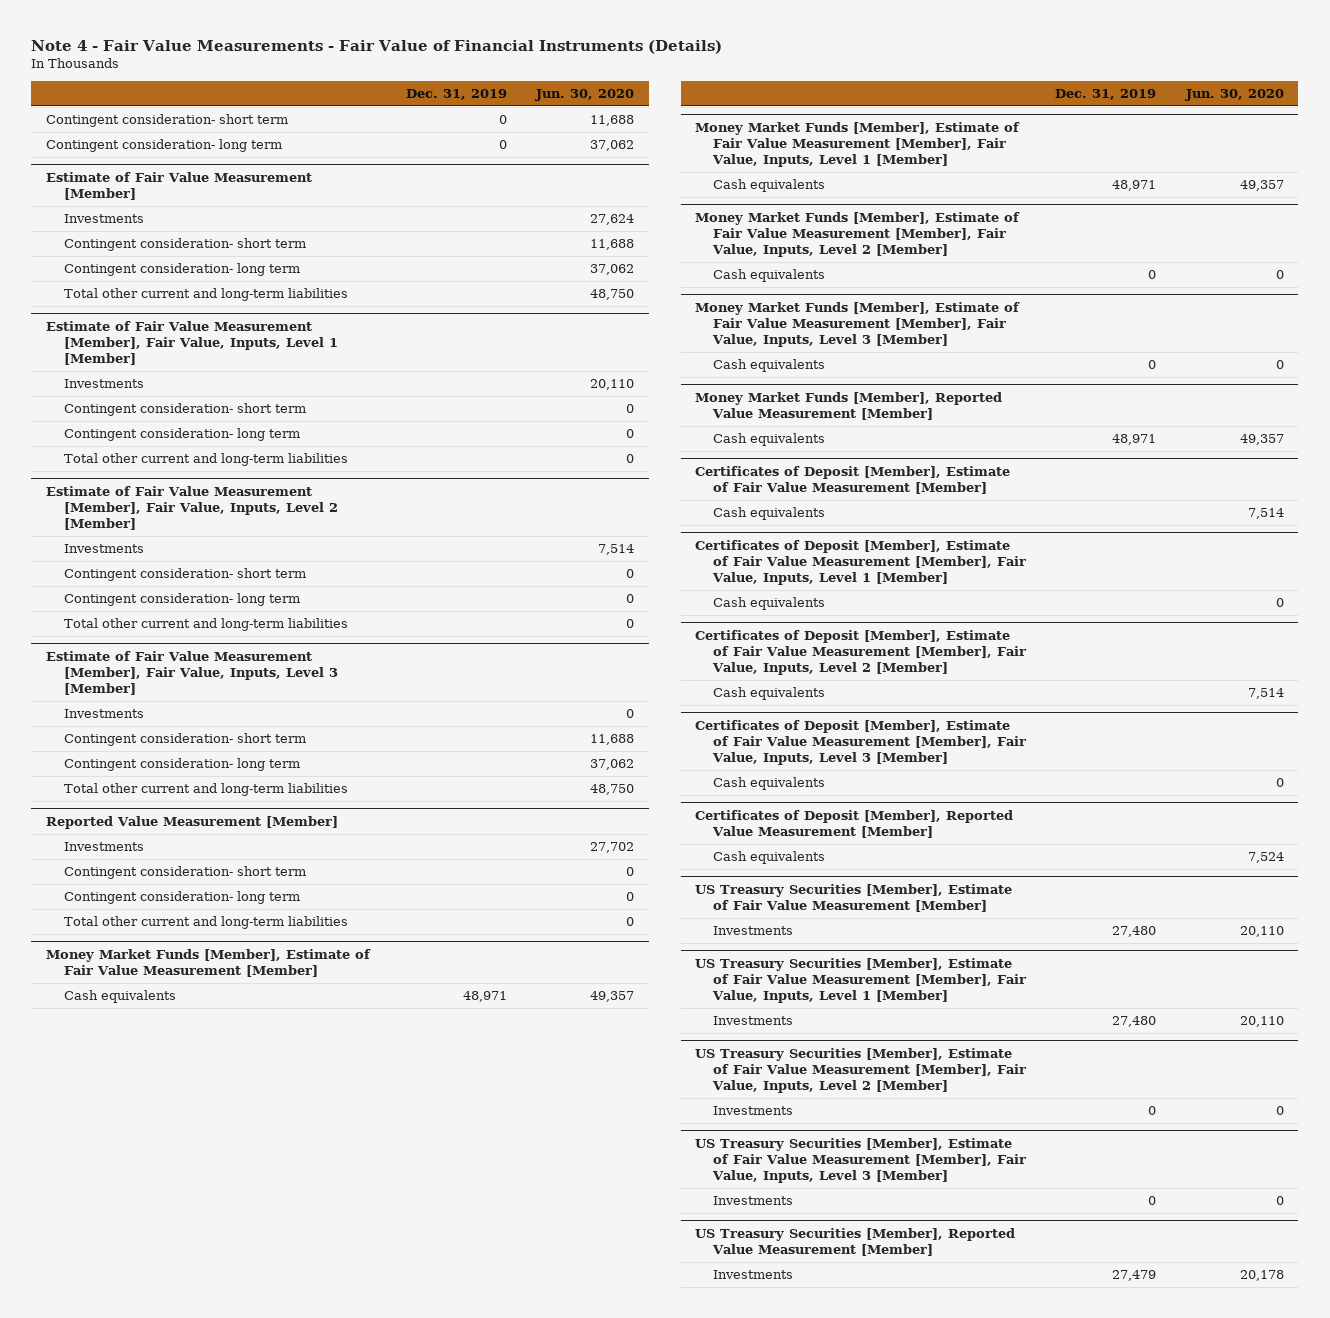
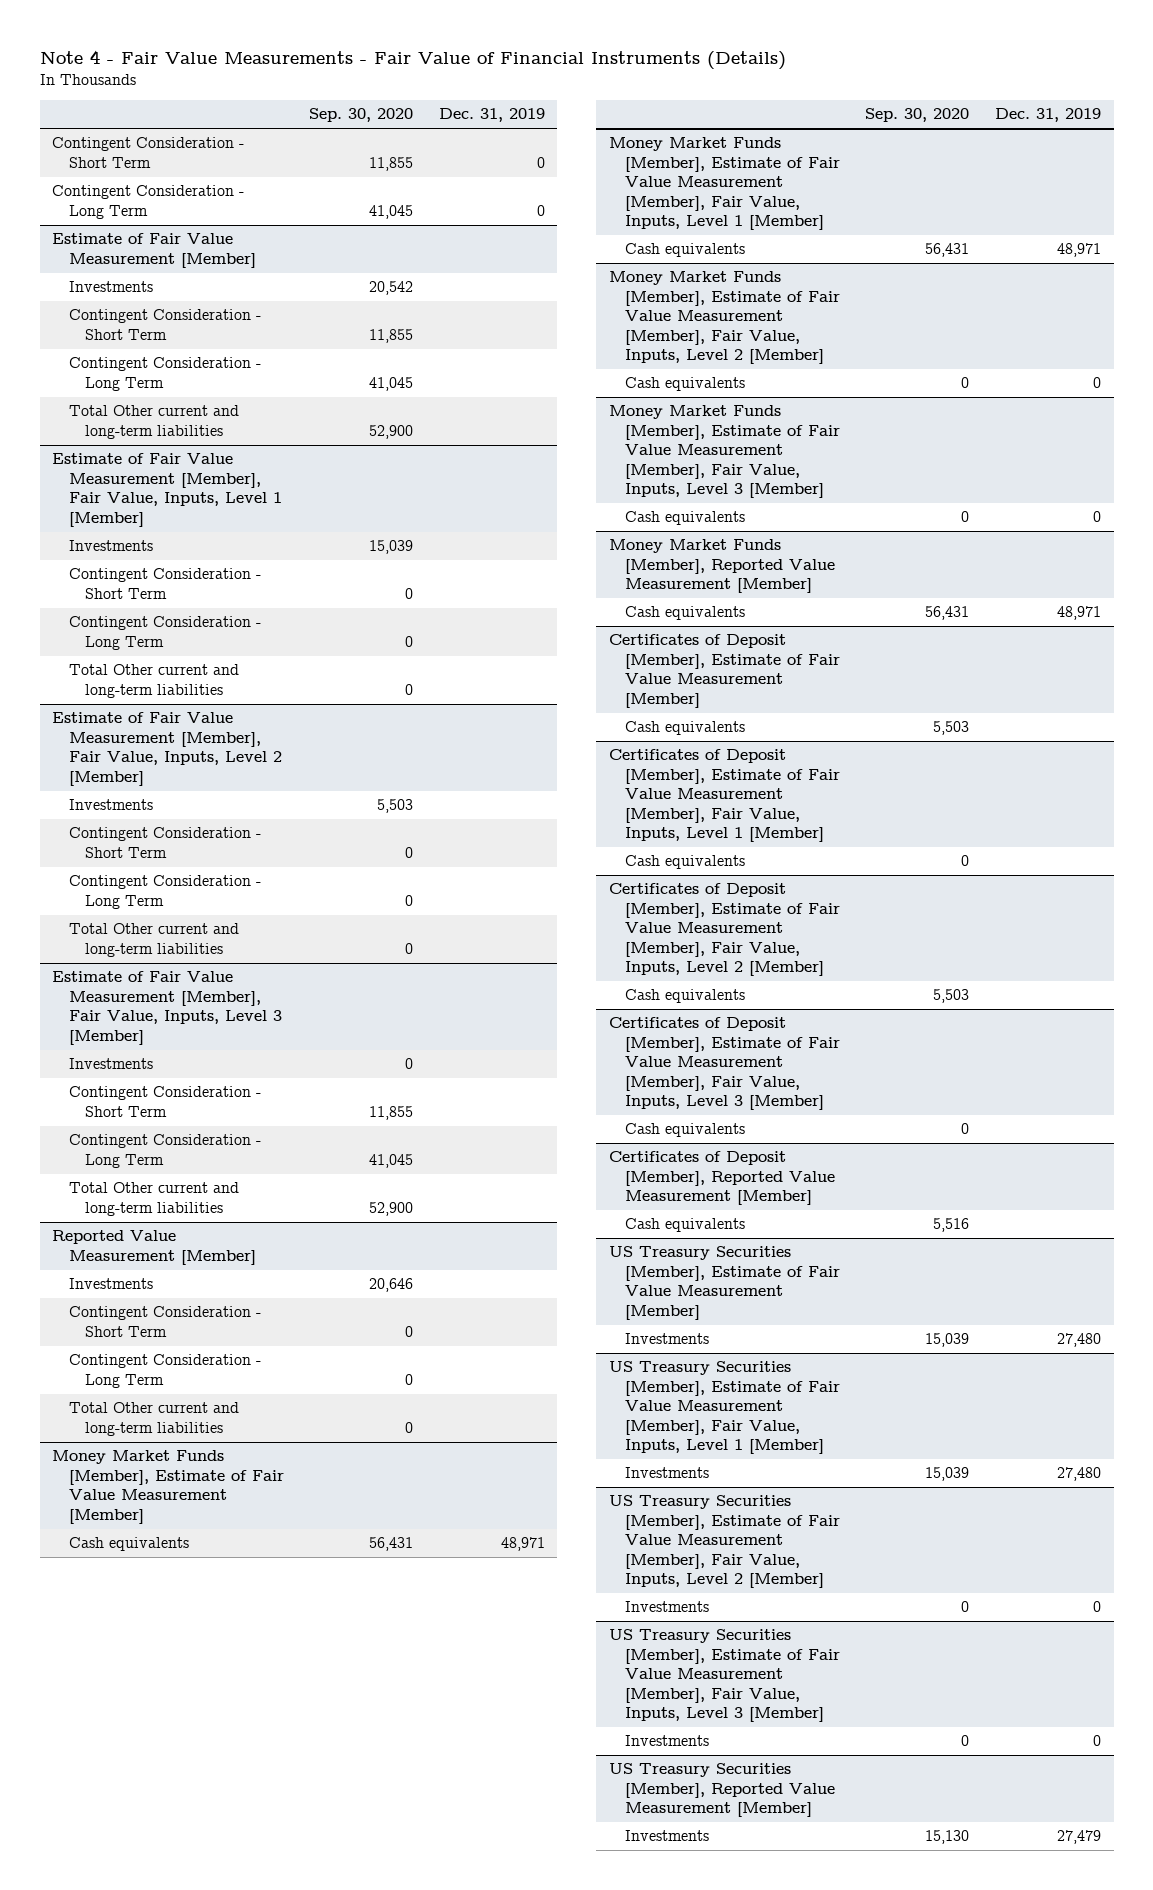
[535,88,635,101] Jun. 30, 2020 -> none
none -> [309,108,414,123] Sep. 30, 2020
[46,114,289,128] Contingent consideration- short term -> [52,137,245,168] Contingent Consideration - Short Term
[46,139,283,153] Contingent consideration- long term -> [52,185,245,219] Contingent Consideration - Long Term
[63,238,306,252] Contingent consideration- short term -> [68,309,261,340] Contingent Consideration - Short Term
[63,263,300,277] Contingent consideration- long term -> [68,357,261,391] Contingent Consideration - Long Term
[63,288,348,302] Total other current and long-term liabilities -> [68,405,239,439] Total Other current and long-term liabilities
[63,403,306,417] Contingent consideration- short term -> [68,568,261,599] Contingent Consideration - Short Term
[63,428,300,442] Contingent consideration- long term -> [68,616,261,650] Contingent Consideration - Long Term
[63,453,348,467] Total other current and long-term liabilities -> [68,664,239,698] Total Other current and long-term liabilities
[63,568,306,582] Contingent consideration- short term -> [68,827,261,858] Contingent Consideration - Short Term
[63,593,300,607] Contingent consideration- long term -> [68,875,261,909] Contingent Consideration - Long Term
[63,618,348,632] Total other current and long-term liabilities -> [68,923,239,957] Total Other current and long-term liabilities
[63,733,306,747] Contingent consideration- short term -> [68,1086,261,1117] Contingent Consideration - Short Term
[63,758,300,772] Contingent consideration- long term -> [68,1134,261,1168] Contingent Consideration - Long Term
[63,783,348,797] Total other current and long-term liabilities -> [68,1182,239,1216] Total Other current and long-term liabilities
[63,866,306,880] Contingent consideration- short term -> [68,1306,261,1337] Contingent Consideration - Short Term
[63,891,300,905] Contingent consideration- long term -> [68,1354,261,1388] Contingent Consideration - Long Term
[63,916,348,930] Total other current and long-term liabilities -> [68,1402,239,1436] Total Other current and long-term liabilities

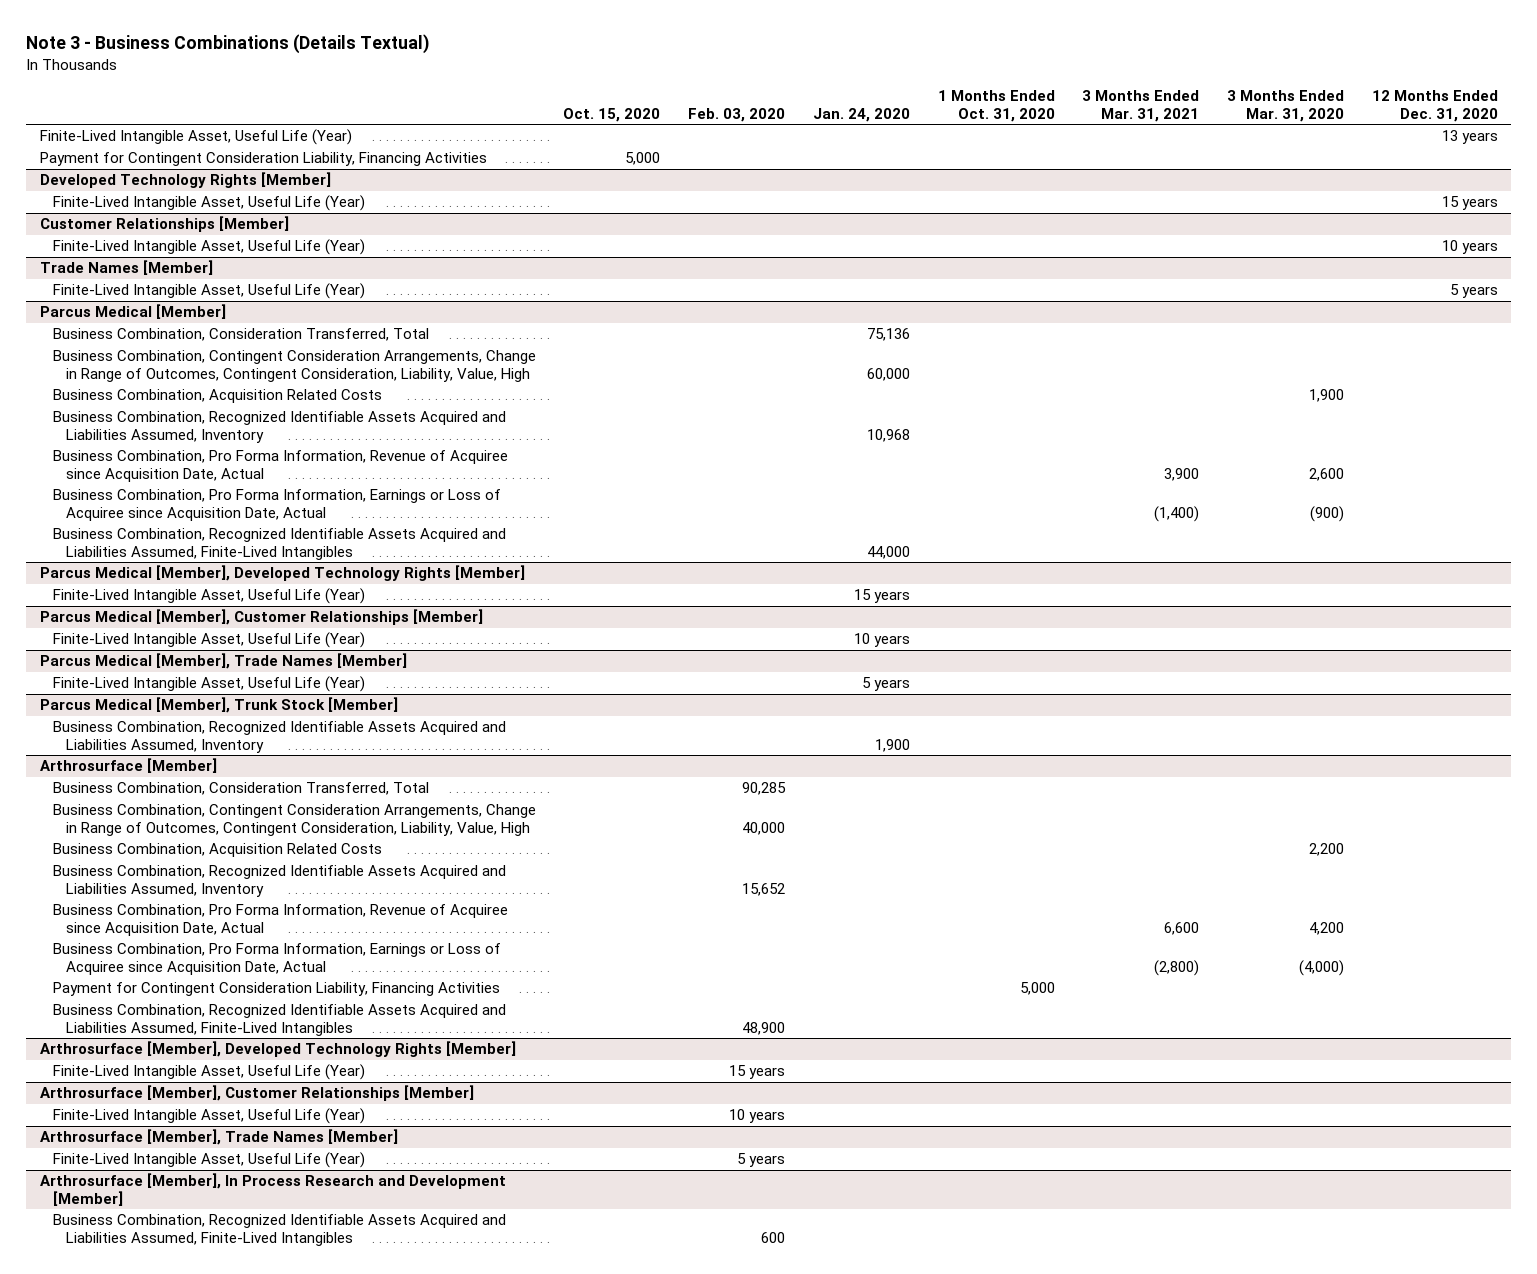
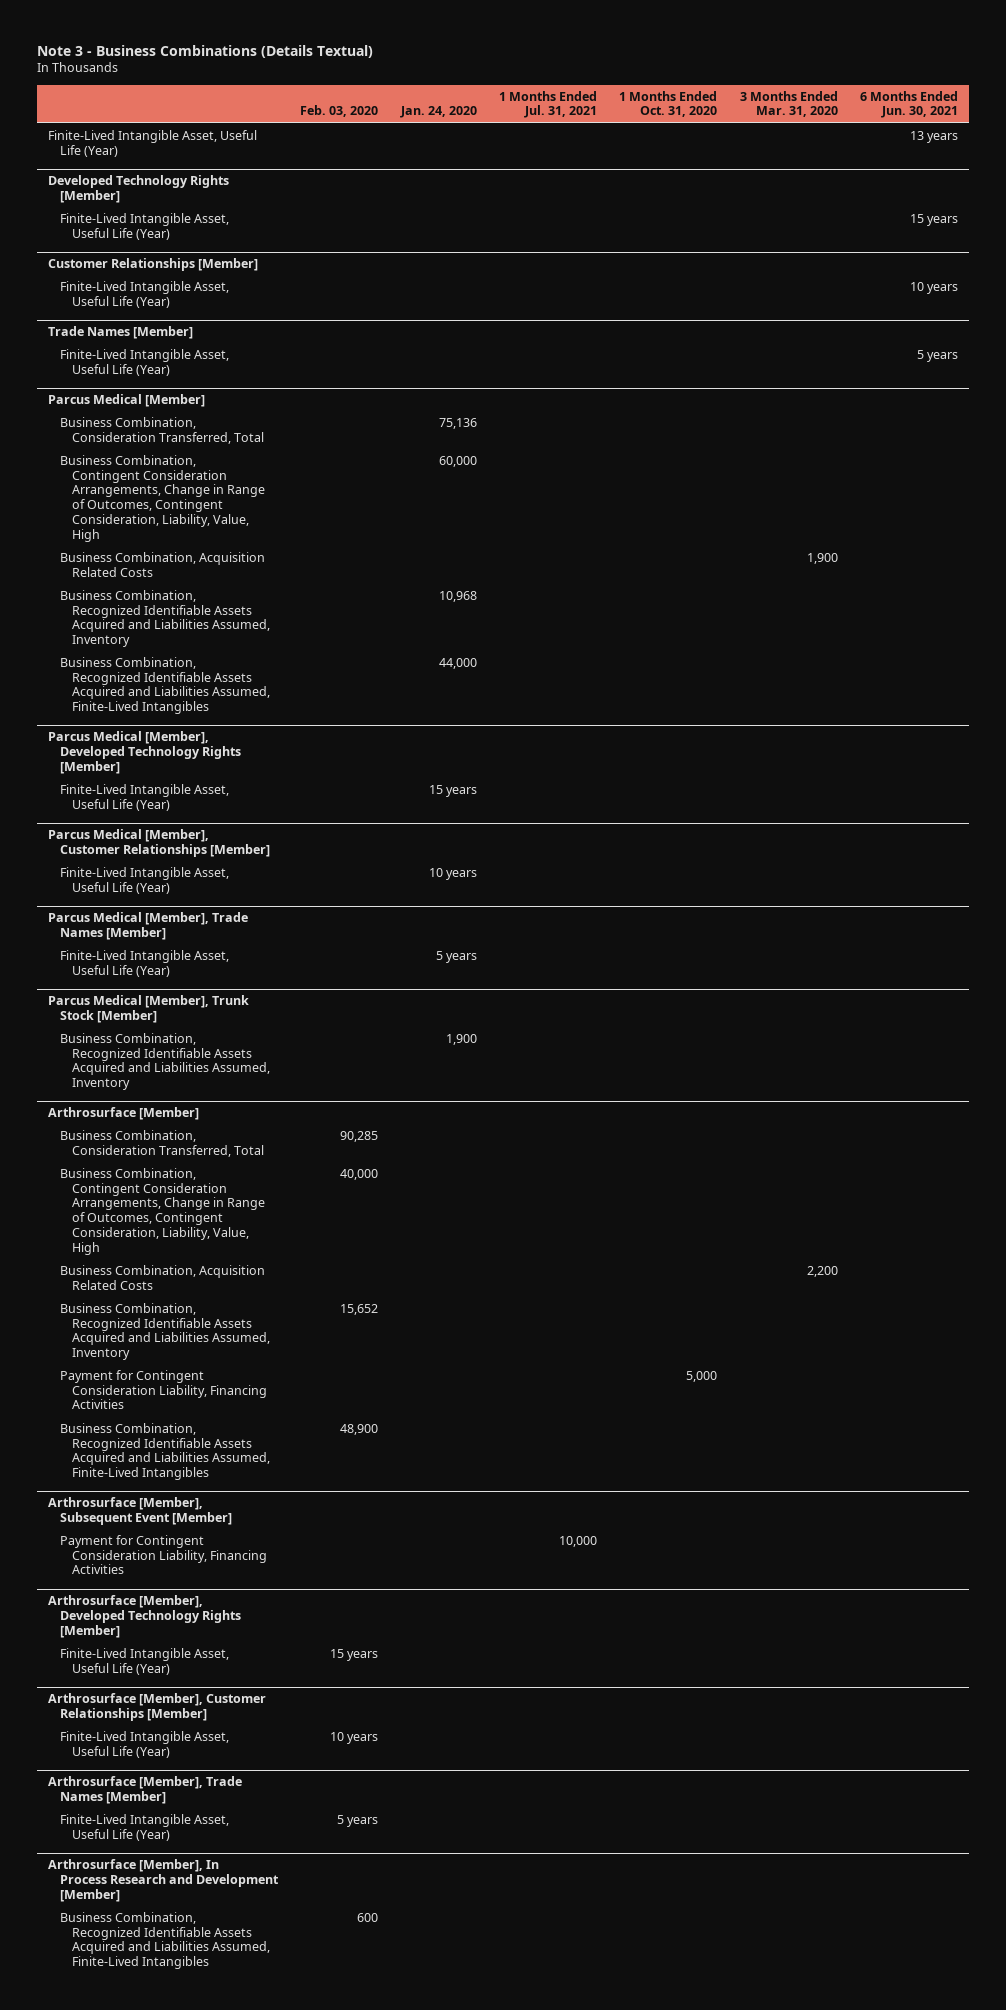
[563,107,661,122] Oct. 15, 2020 -> none
[1082,90,1200,122] 3 Months Ended Mar. 31, 2021 -> none
[1371,90,1498,122] 12 Months Ended Dec. 31, 2020 -> none
none -> [498,90,597,119] 1 Months Ended Jul. 31, 2021
none -> [860,90,959,119] 6 Months Ended Jun. 30, 2021
[39,152,487,167] Payment for Contingent Consideration Liability, Financing Activities -> none
[52,450,508,482] Business Combination, Pro Forma Information, Revenue of Acquiree since Acquisition Date, Actual -> none
[52,489,501,521] Business Combination, Pro Forma Information, Earnings or Loss of Acquiree since Acquisition Date, Actual -> none
[52,904,508,936] Business Combination, Pro Forma Information, Revenue of Acquiree since Acquisition Date, Actual -> none
[52,943,501,975] Business Combination, Pro Forma Information, Earnings or Loss of Acquiree since Acquisition Date, Actual -> none
none -> [48,1497,232,1526] Arthrosurface [Member], Subsequent Event [Member]
none -> [59,1534,267,1575] Payment for Contingent Consideration Liability, Financing Activities

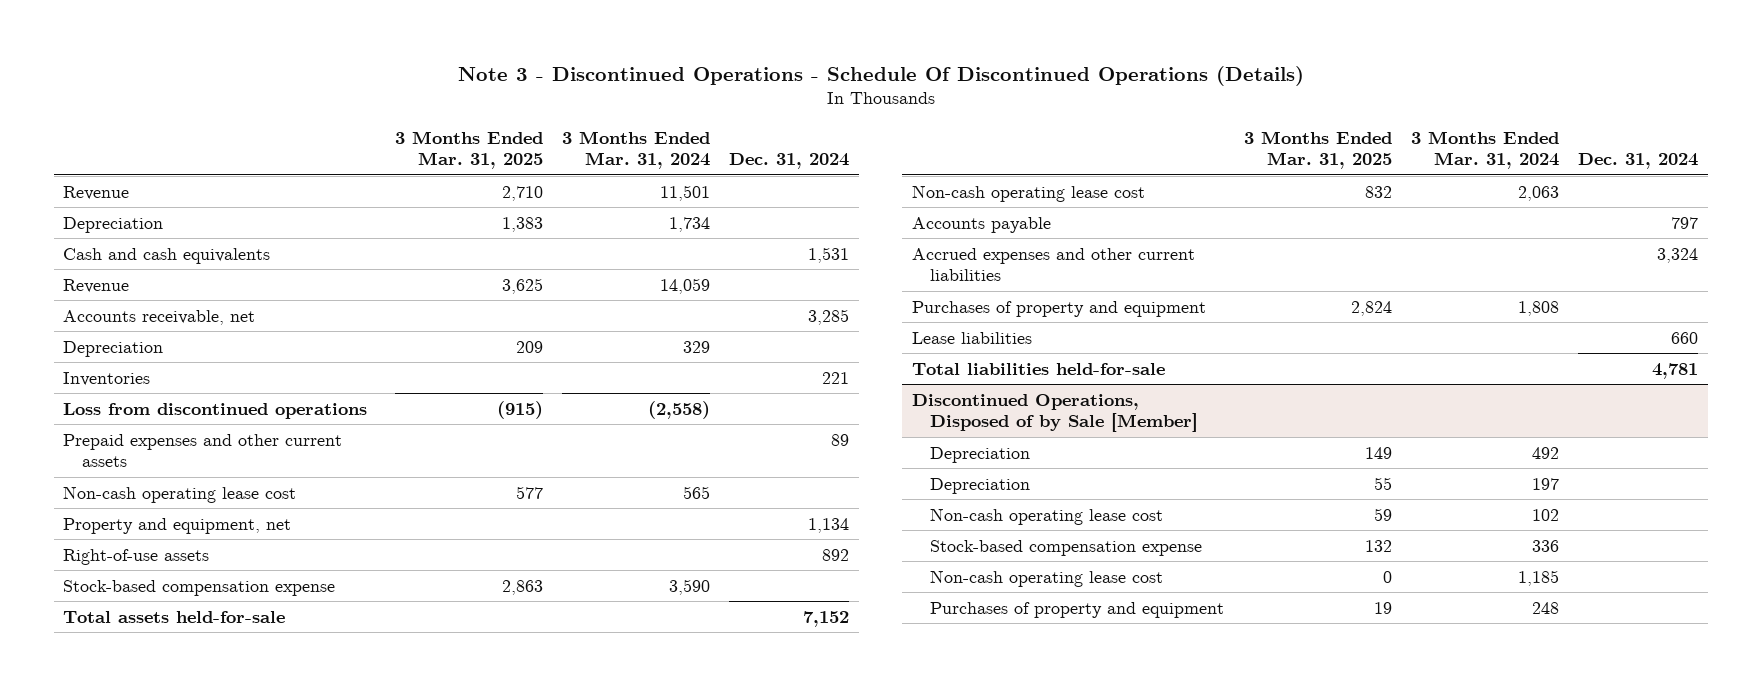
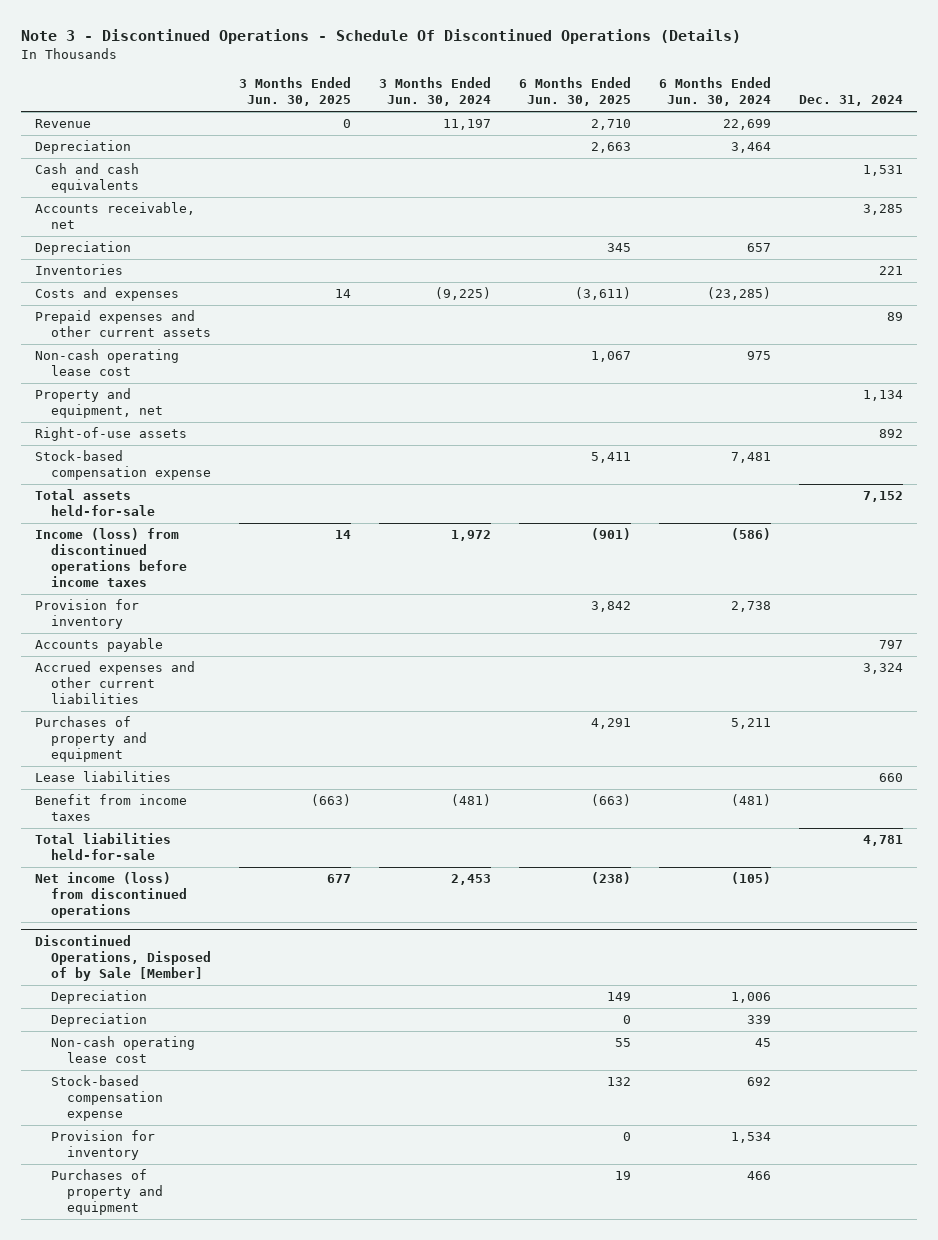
[394,130,543,170] 3 Months Ended Mar. 31, 2025 -> none
[562,130,711,170] 3 Months Ended Mar. 31, 2024 -> none
none -> [239,77,352,107] 3 Months Ended Jun. 30, 2025
none -> [379,77,492,107] 3 Months Ended Jun. 30, 2024
none -> [519,77,632,107] 6 Months Ended Jun. 30, 2025
none -> [659,77,772,107] 6 Months Ended Jun. 30, 2024
[63,278,130,293] Revenue -> none
[63,402,368,419] Loss from discontinued operations -> none
none -> [34,287,179,302] Costs and expenses
none -> [34,528,187,588] Income (loss) from discontinued operations before income taxes
[912,184,1146,202] Non-cash operating lease cost -> [34,599,139,630] Provision for inventory
none -> [34,794,187,822] Benefit from income taxes
none -> [34,872,187,919] Net income (loss) from discontinued operations
[930,569,1164,587] Non-cash operating lease cost -> [50,1130,155,1161] Provision for inventory

